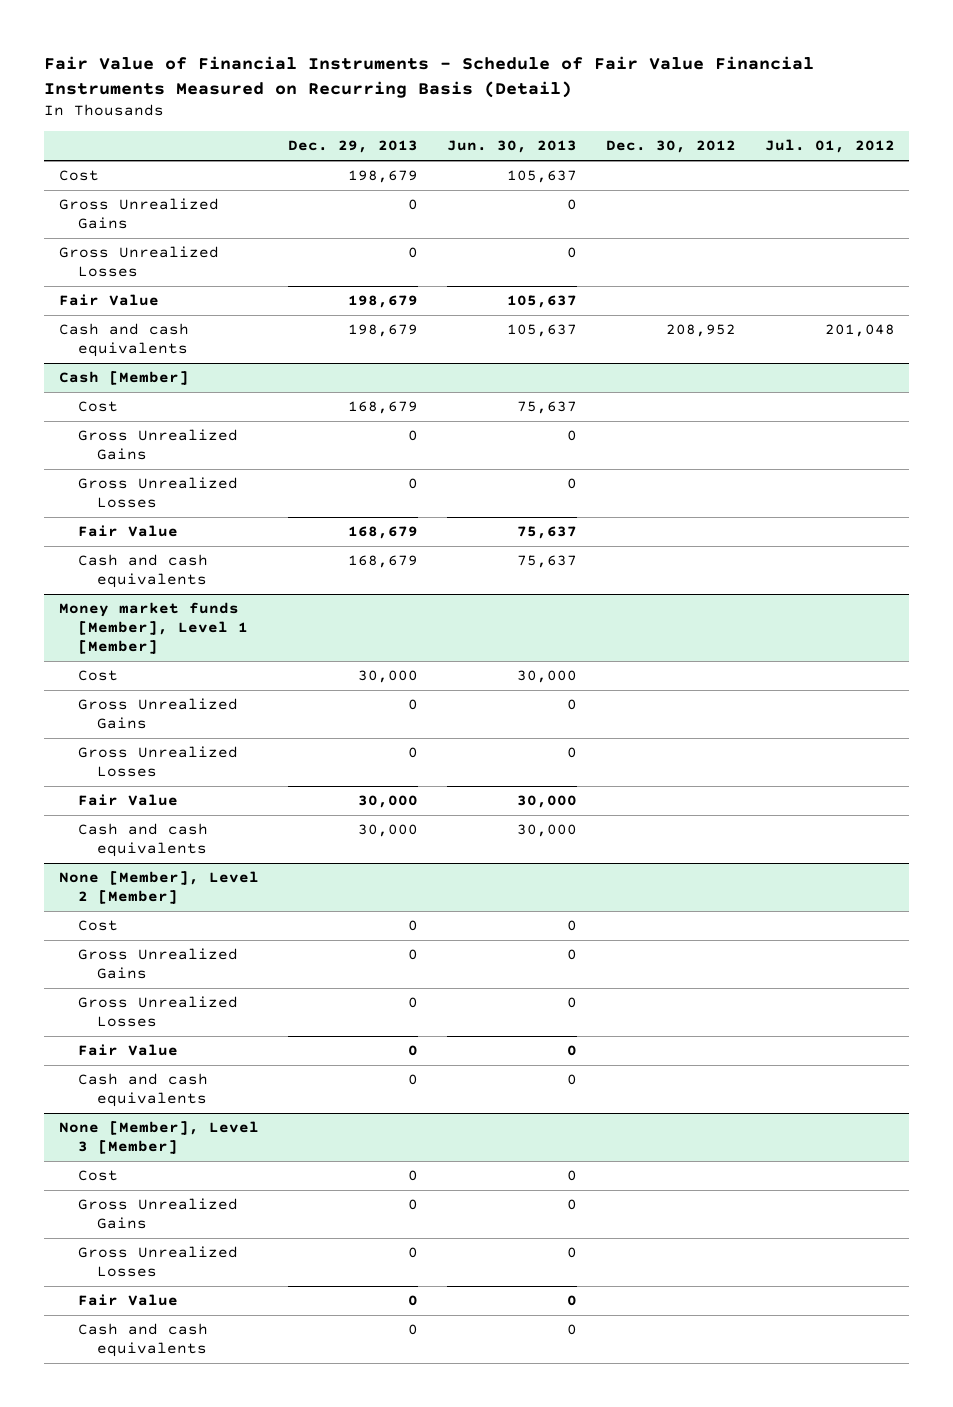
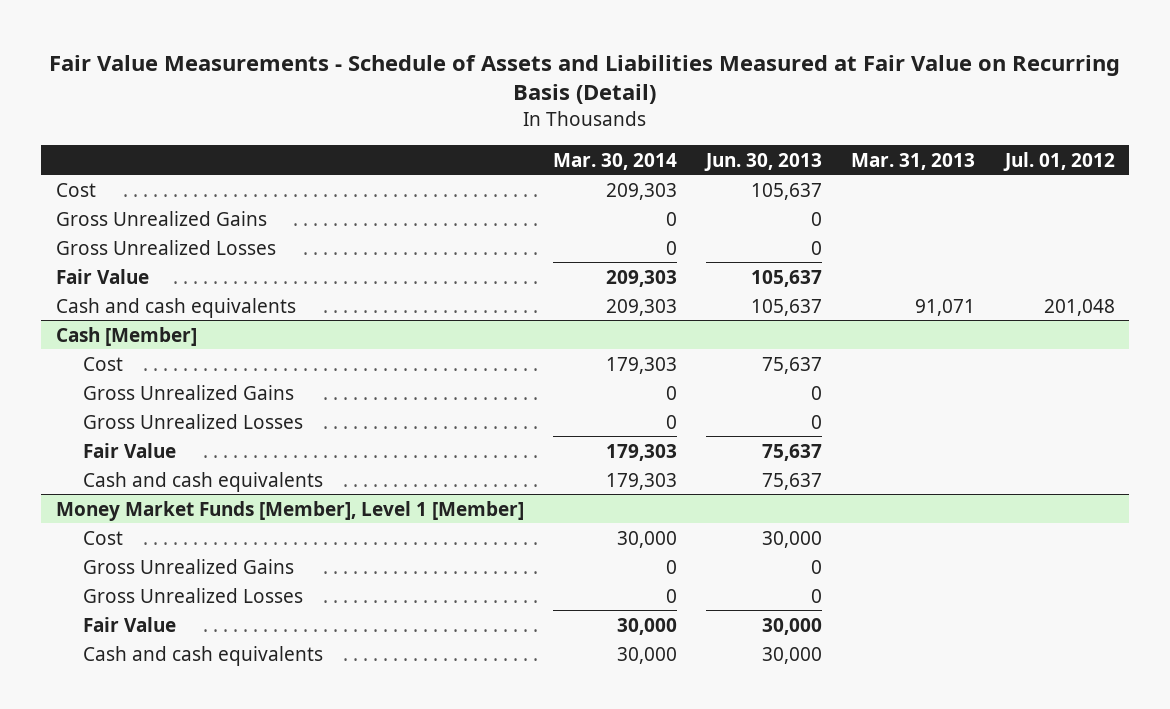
[44,55,815,98] Fair Value of Financial Instruments - Schedule of Fair Value Financial Instruments Measured on Recurring Basis (Detail) -> [49,54,1121,105] Fair Value Measurements - Schedule of Assets and Liabilities Measured at Fair Value on Recurring Basis (Detail)
[287,140,418,154] Dec. 29, 2013 -> none
[605,140,736,154] Dec. 30, 2012 -> none
none -> [552,152,677,170] Mar. 30, 2014
none -> [851,152,976,170] Mar. 31, 2013
[58,602,248,654] Money market funds [Member], Level 1 [Member] -> [55,500,524,521] Money Market Funds [Member], Level 1 [Member]
[58,871,259,905] None [Member], Level 2 [Member] -> none
[77,920,118,932] Cost -> none
[77,948,238,980] Gross Unrealized Gains -> none
[77,996,238,1028] Gross Unrealized Losses -> none
[77,1044,178,1057] Fair Value -> none
[77,1073,208,1108] Cash and cash equivalents -> none
[58,1121,259,1155] None [Member], Level 3 [Member] -> none
[77,1170,118,1182] Cost -> none
[77,1198,238,1230] Gross Unrealized Gains -> none
[77,1246,238,1278] Gross Unrealized Losses -> none
[77,1294,178,1307] Fair Value -> none
[77,1323,208,1358] Cash and cash equivalents -> none

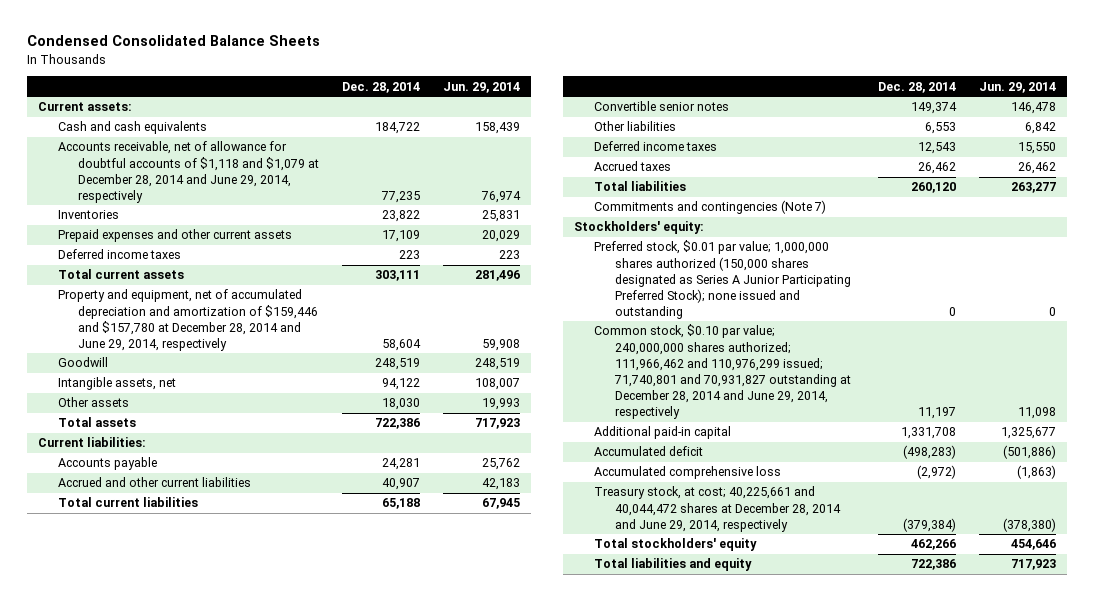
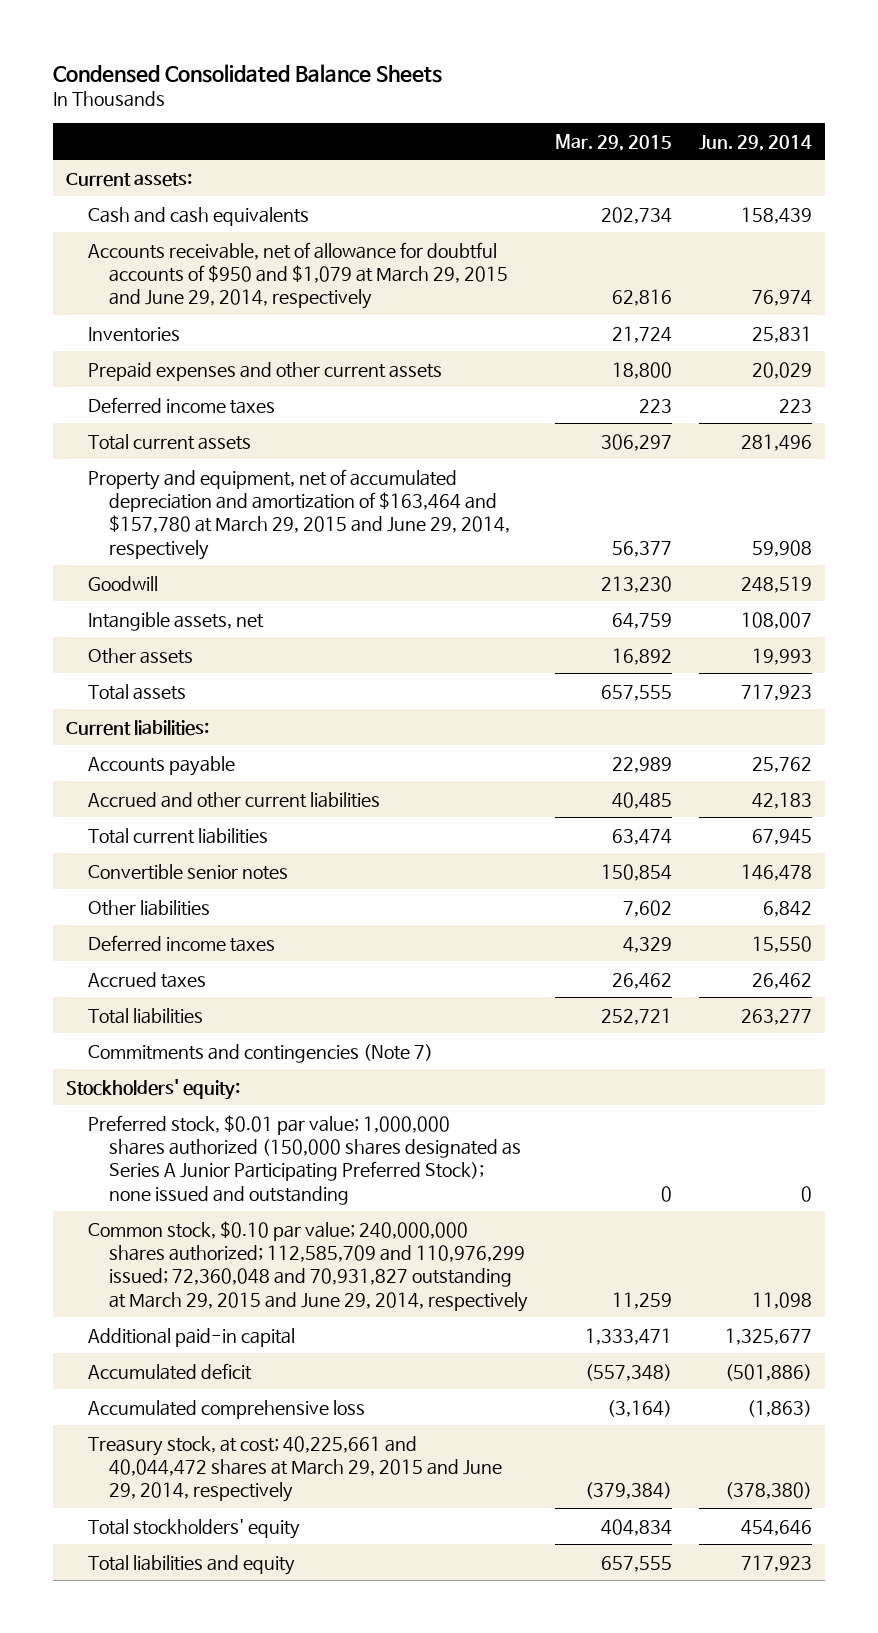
[342,81,421,93] Dec. 28, 2014 -> none
none -> [555,133,673,151] Mar. 29, 2015
[58,141,320,203] Accounts receivable, net of allowance for doubtful accounts of $1,118 and $1,079 at December 28, 2014 and June 29, 2014, respectively -> [87,241,509,310] Accounts receivable, net of allowance for doubtful accounts of $950 and $1,079 at March 29, 2015 and June 29, 2014, respectively
[58,289,319,351] Property and equipment, net of accumulated depreciation and amortization of $159,446 and $157,780 at December 28, 2014 and June 29, 2014, respectively -> [87,468,511,560] Property and equipment, net of accumulated depreciation and amortization of $163,464 and $157,780 at March 29, 2015 and June 29, 2014, respectively
[594,324,851,420] Common stock, $0.10 par value; 240,000,000 shares authorized; 111,966,462 and 110,976,299 issued; 71,740,801 and 70,931,827 outstanding at December 28, 2014 and June 29, 2014, respectively -> [87,1220,529,1312] Common stock, $0.10 par value; 240,000,000 shares authorized; 112,585,709 and 110,976,299 issued; 72,360,048 and 70,931,827 outstanding at March 29, 2015 and June 29, 2014, respectively
[594,486,841,532] Treasury stock, at cost; 40,225,661 and 40,044,472 shares at December 28, 2014 and June 29, 2014, respectively -> [87,1435,503,1503] Treasury stock, at cost; 40,225,661 and 40,044,472 shares at March 29, 2015 and June 29, 2014, respectively

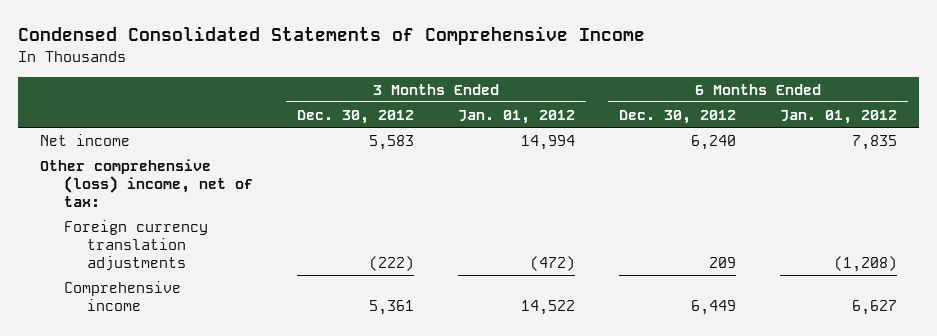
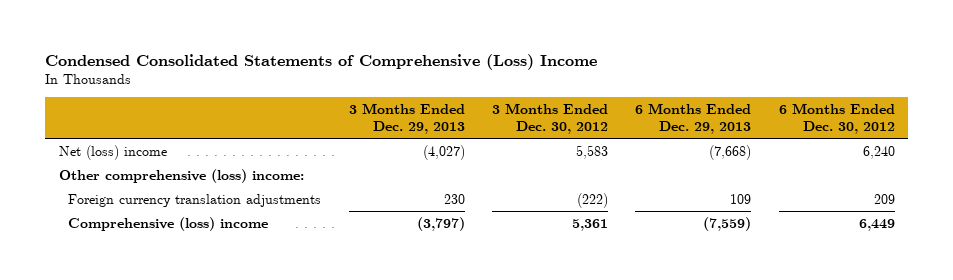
[18,26,646,46] Condensed Consolidated Statements of Comprehensive Income -> [44,53,597,70] Condensed Consolidated Statements of Comprehensive (Loss) Income
[457,109,575,124] Jan. 01, 2012 -> none
[779,109,897,124] Jan. 01, 2012 -> none
none -> [348,102,465,134] 3 Months Ended Dec. 29, 2013
none -> [635,102,752,134] 6 Months Ended Dec. 29, 2013
[40,133,131,146] Net income -> [58,144,167,160] Net (loss) income
[40,158,253,208] Other comprehensive (loss) income, net of tax: -> [58,168,304,183] Other comprehensive (loss) income:
[63,280,181,311] Comprehensive income -> [68,216,269,231] Comprehensive (loss) income

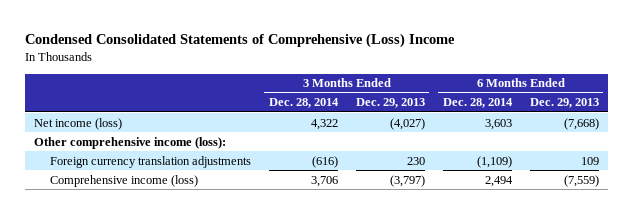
[491,102,608,134] 3 Months Ended Dec. 30, 2012 -> none
[778,102,895,134] 6 Months Ended Dec. 30, 2012 -> none
none -> [268,98,339,109] Dec. 28, 2014
none -> [442,98,513,109] Dec. 28, 2014
[58,144,167,160] Net (loss) income -> [33,117,122,130] Net income (loss)
[58,168,304,183] Other comprehensive (loss) income: -> [33,136,226,149] Other comprehensive income (loss):
[68,216,269,231] Comprehensive (loss) income -> [49,174,198,187] Comprehensive income (loss)

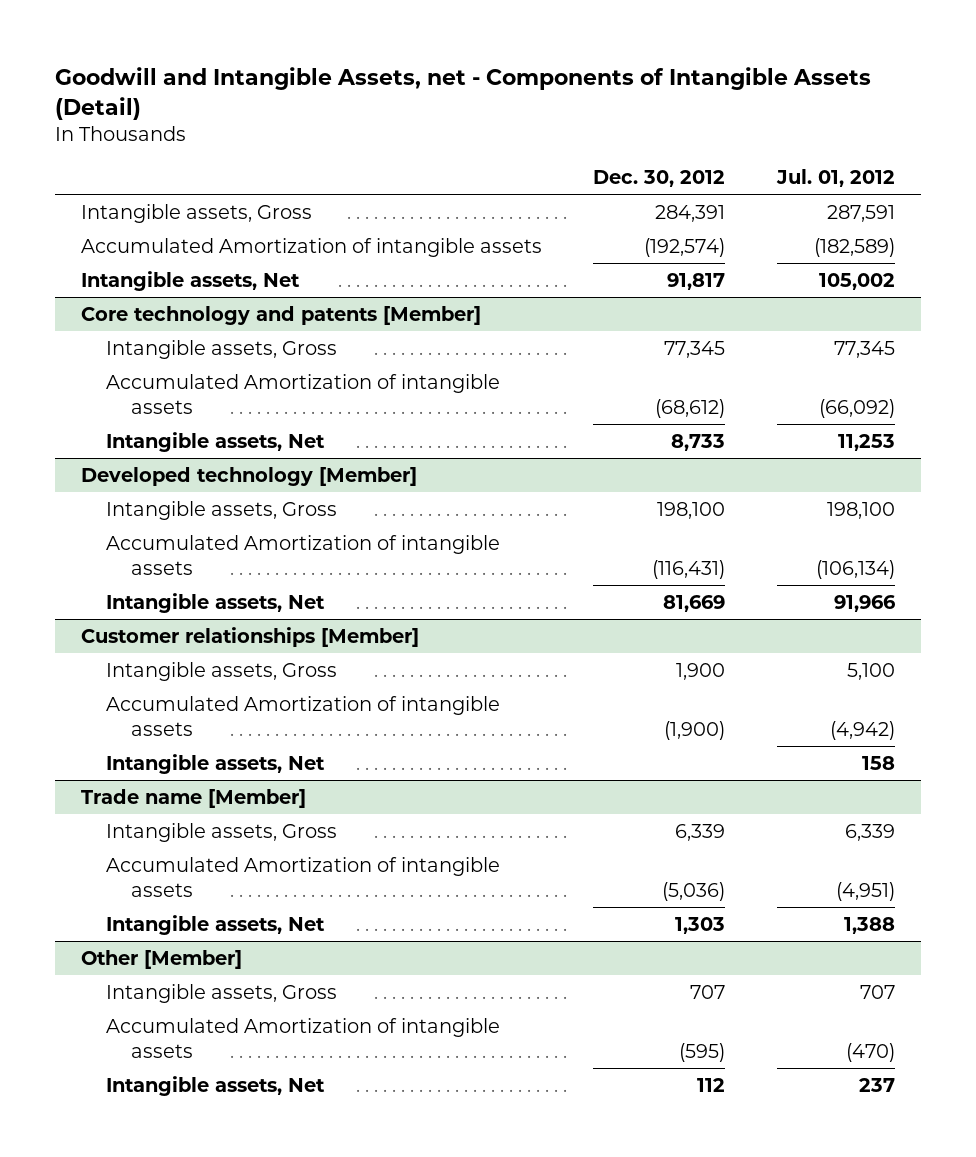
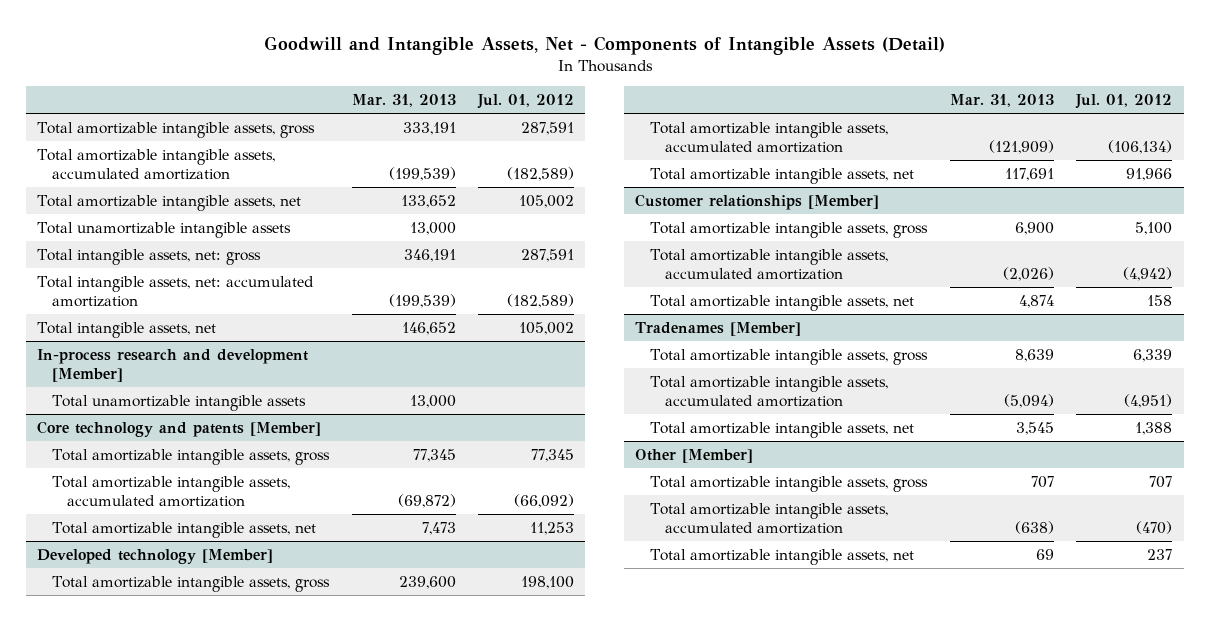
[54,66,871,120] Goodwill and Intangible Assets, net - Components of Intangible Assets (Detail) -> [263,35,945,55] Goodwill and Intangible Assets, Net - Components of Intangible Assets (Detail)
[593,169,726,187] Dec. 30, 2012 -> none
none -> [351,94,456,108] Mar. 31, 2013
[80,203,312,223] Intangible assets, Gross -> [37,121,316,138] Total amortizable intangible assets, gross
[80,237,542,257] Accumulated Amortization of intangible assets -> [37,148,276,181] Total amortizable intangible assets, accumulated amortization
[80,270,300,291] Intangible assets, Net -> [37,194,302,211] Total amortizable intangible assets, net
none -> [37,221,292,238] Total unamortizable intangible assets
none -> [37,248,262,265] Total intangible assets, net: gross
none -> [37,275,315,308] Total intangible assets, net: accumulated amortization
none -> [37,321,217,338] Total intangible assets, net
none -> [37,348,309,383] In-process research and development [Member]
none -> [52,394,307,411] Total unamortizable intangible assets
[105,339,337,359] Intangible assets, Gross -> [52,448,331,465] Total amortizable intangible assets, gross
[105,373,500,414] Accumulated Amortization of intangible assets -> [52,475,291,508] Total amortizable intangible assets, accumulated amortization
[105,431,325,452] Intangible assets, Net -> [52,521,317,538] Total amortizable intangible assets, net
[105,500,337,520] Intangible assets, Gross -> [52,575,331,592] Total amortizable intangible assets, gross
[105,534,500,575] Accumulated Amortization of intangible assets -> [650,121,889,154] Total amortizable intangible assets, accumulated amortization
[105,592,325,613] Intangible assets, Net -> [650,167,915,184] Total amortizable intangible assets, net
[80,788,306,808] Trade name [Member] -> none
[105,661,337,681] Intangible assets, Gross -> [650,221,929,238] Total amortizable intangible assets, gross
[105,695,500,736] Accumulated Amortization of intangible assets -> [650,248,889,281] Total amortizable intangible assets, accumulated amortization
[105,753,325,774] Intangible assets, Net -> [650,294,915,311] Total amortizable intangible assets, net
none -> [635,321,802,336] Tradenames [Member]
[105,822,337,842] Intangible assets, Gross -> [650,348,929,365] Total amortizable intangible assets, gross
[105,856,500,897] Accumulated Amortization of intangible assets -> [650,375,889,408] Total amortizable intangible assets, accumulated amortization
[105,914,325,935] Intangible assets, Net -> [650,421,915,438] Total amortizable intangible assets, net
[105,983,337,1003] Intangible assets, Gross -> [650,475,929,492] Total amortizable intangible assets, gross
[105,1017,500,1058] Accumulated Amortization of intangible assets -> [650,502,889,535] Total amortizable intangible assets, accumulated amortization
[105,1075,325,1096] Intangible assets, Net -> [650,548,915,565] Total amortizable intangible assets, net

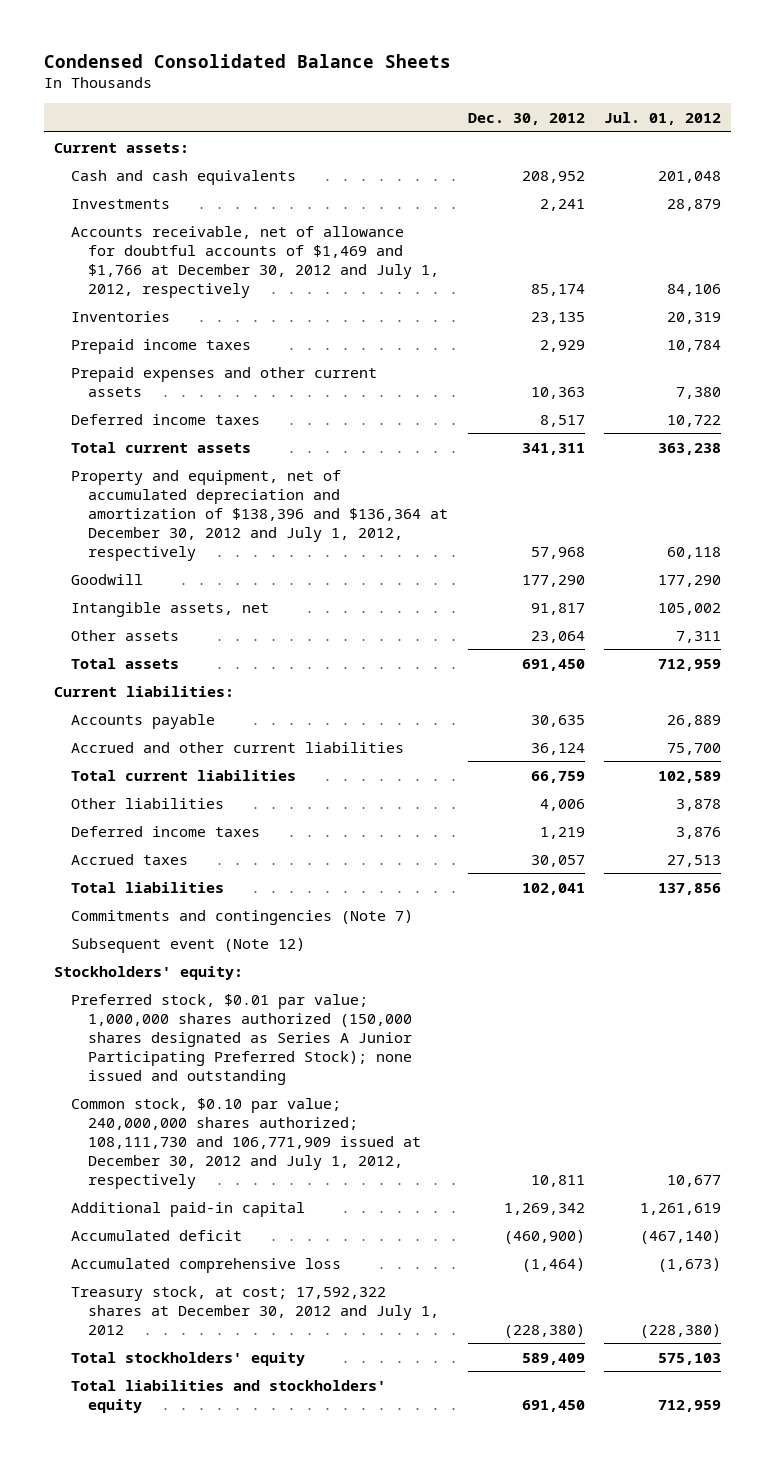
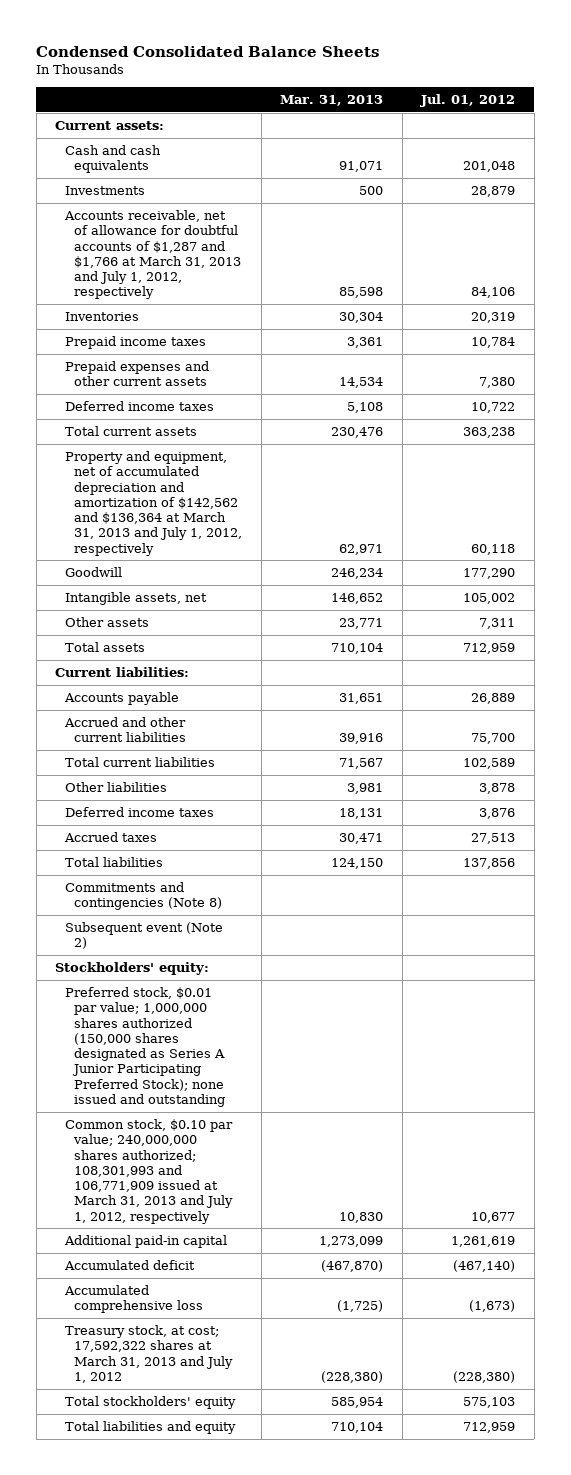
[467,113,585,126] Dec. 30, 2012 -> none
none -> [280,95,384,107] Mar. 31, 2013
[71,225,439,298] Accounts receivable, net of allowance for doubtful accounts of $1,469 and $1,766 at December 30, 2012 and July 1, 2012, respectively -> [63,210,242,300] Accounts receivable, net of allowance for doubtful accounts of $1,287 and $1,766 at March 31, 2013 and July 1, 2012, respectively
[71,469,448,561] Property and equipment, net of accumulated depreciation and amortization of $138,396 and $136,364 at December 30, 2012 and July 1, 2012, respectively -> [64,451,243,556] Property and equipment, net of accumulated depreciation and amortization of $142,562 and $136,364 at March 31, 2013 and July 1, 2012, respectively
[71,909,414,925] Commitments and contingencies (Note 7) -> [64,882,223,911] Commitments and contingencies (Note 8)
[71,937,306,953] Subsequent event (Note 12) -> [64,922,223,950] Subsequent event (Note 2)
[71,1097,421,1189] Common stock, $0.10 par value; 240,000,000 shares authorized; 108,111,730 and 106,771,909 issued at December 30, 2012 and July 1, 2012, respectively -> [64,1119,234,1224] Common stock, $0.10 par value; 240,000,000 shares authorized; 108,301,993 and 106,771,909 issued at March 31, 2013 and July 1, 2012, respectively
[71,1285,439,1335] Treasury stock, at cost; 17,592,322 shares at December 30, 2012 and July 1, 2012 -> [64,1325,234,1383] Treasury stock, at cost; 17,592,322 shares at March 31, 2013 and July 1, 2012
[71,1379,387,1413] Total liabilities and stockholders' equity -> [64,1421,236,1435] Total liabilities and equity

